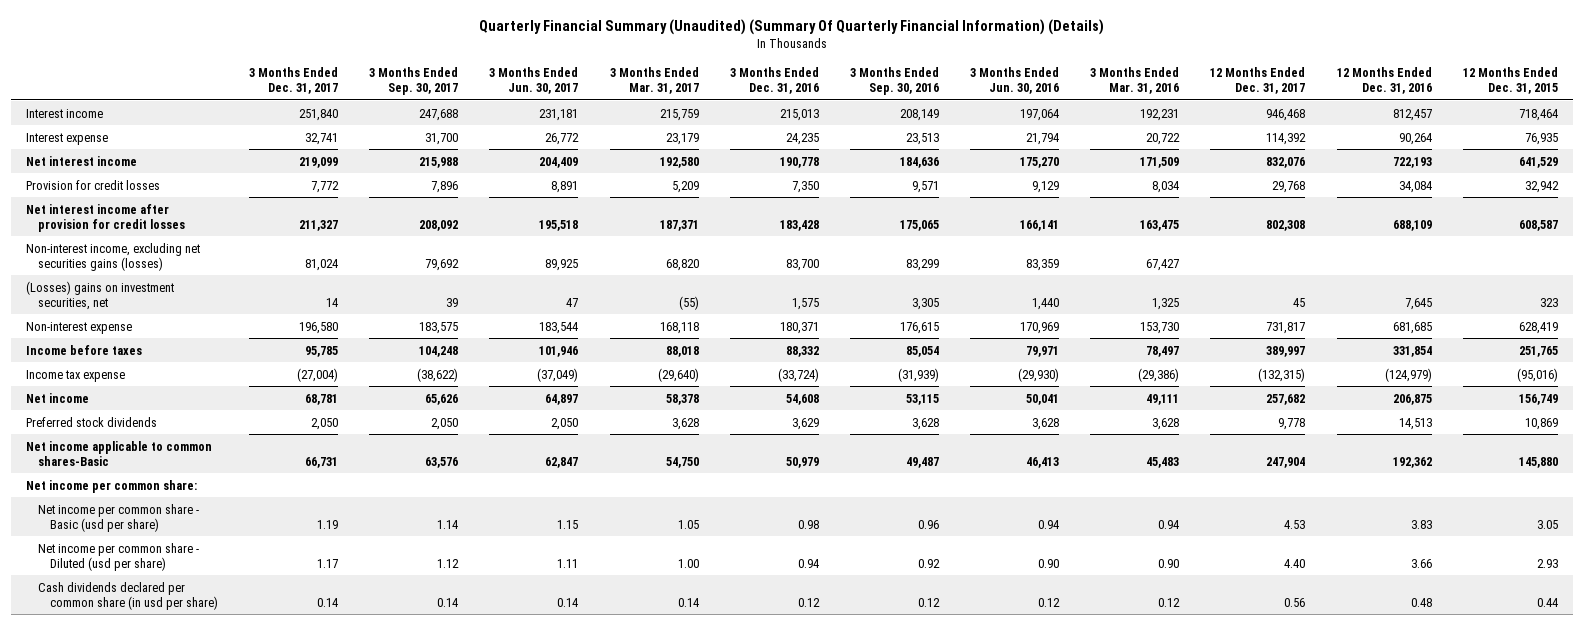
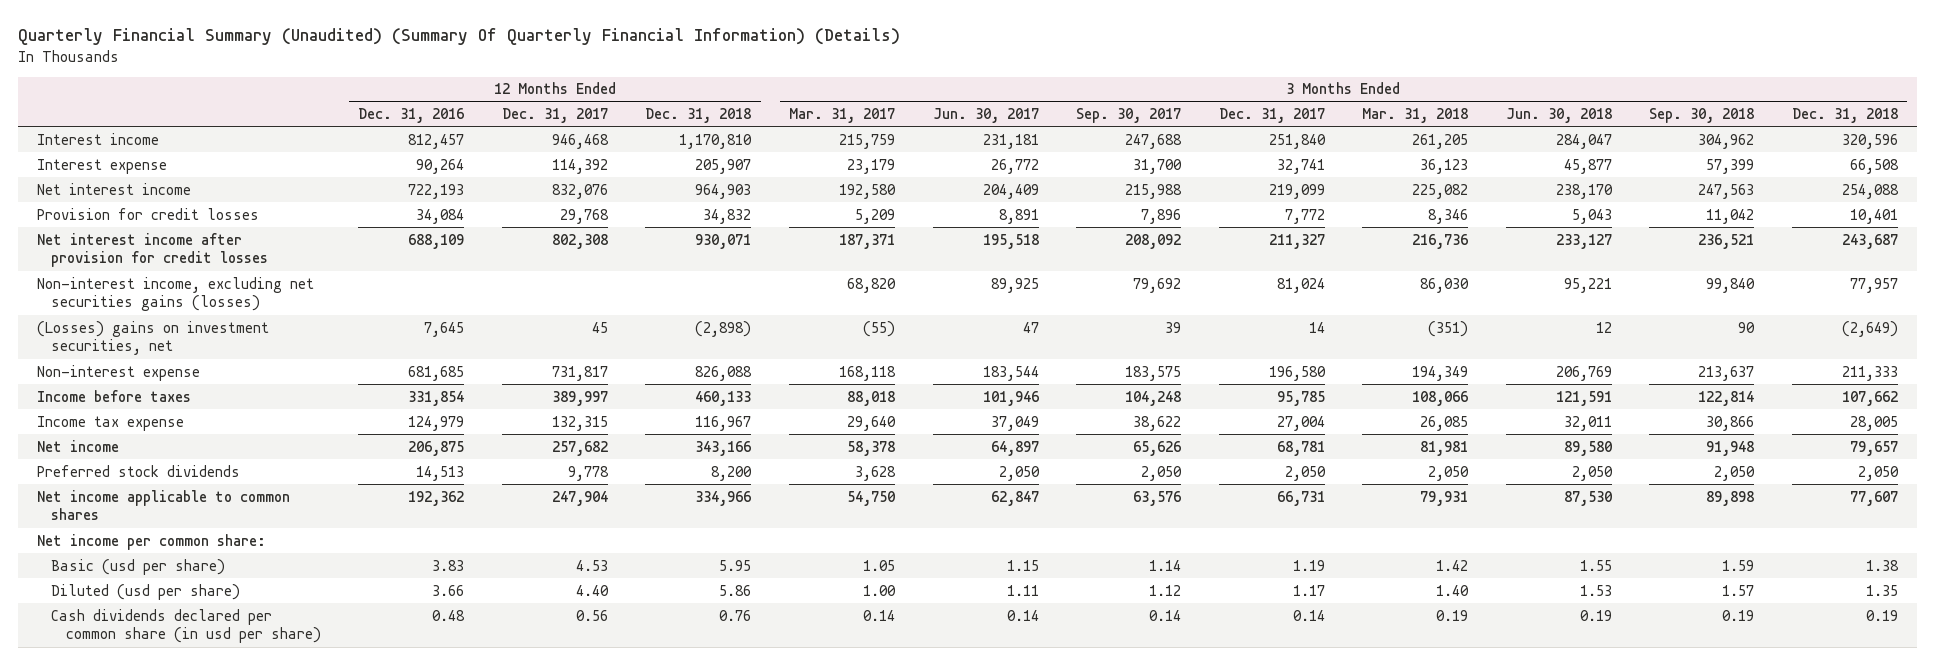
[729,66,819,94] 3 Months Ended Dec. 31, 2016 -> none
[849,66,939,95] 3 Months Ended Sep. 30, 2016 -> none
[970,66,1060,94] 3 Months Ended Jun. 30, 2016 -> none
[1090,66,1180,94] 3 Months Ended Mar. 31, 2016 -> none
[1462,66,1558,94] 12 Months Ended Dec. 31, 2015 -> none
none -> [645,107,752,123] Dec. 31, 2018
none -> [1362,107,1469,123] Mar. 31, 2018
none -> [1505,107,1612,123] Jun. 30, 2018
none -> [1649,107,1755,123] Sep. 30, 2018
none -> [1791,107,1898,123] Dec. 31, 2018
[297,367,339,382] (27,004) -> [1276,415,1325,431] 27,004
[417,367,459,382] (38,622) -> [1133,415,1182,431] 38,622
[537,367,579,382] (37,049) -> [990,415,1039,431] 37,049
[657,367,699,382] (29,640) -> [846,415,896,431] 29,640
[1258,367,1306,382] (132,315) -> [551,415,608,431] 132,315
[1384,367,1432,382] (124,979) -> [408,415,465,431] 124,979
[26,440,213,466] Net income applicable to common shares-Basic -> [36,489,290,521] Net income applicable to common shares
[38,503,200,532] Net income per common share - Basic (usd per share) -> [51,558,226,575] Basic (usd per share)
[38,542,200,571] Net income per common share - Diluted (usd per share) -> [51,583,241,600] Diluted (usd per share)

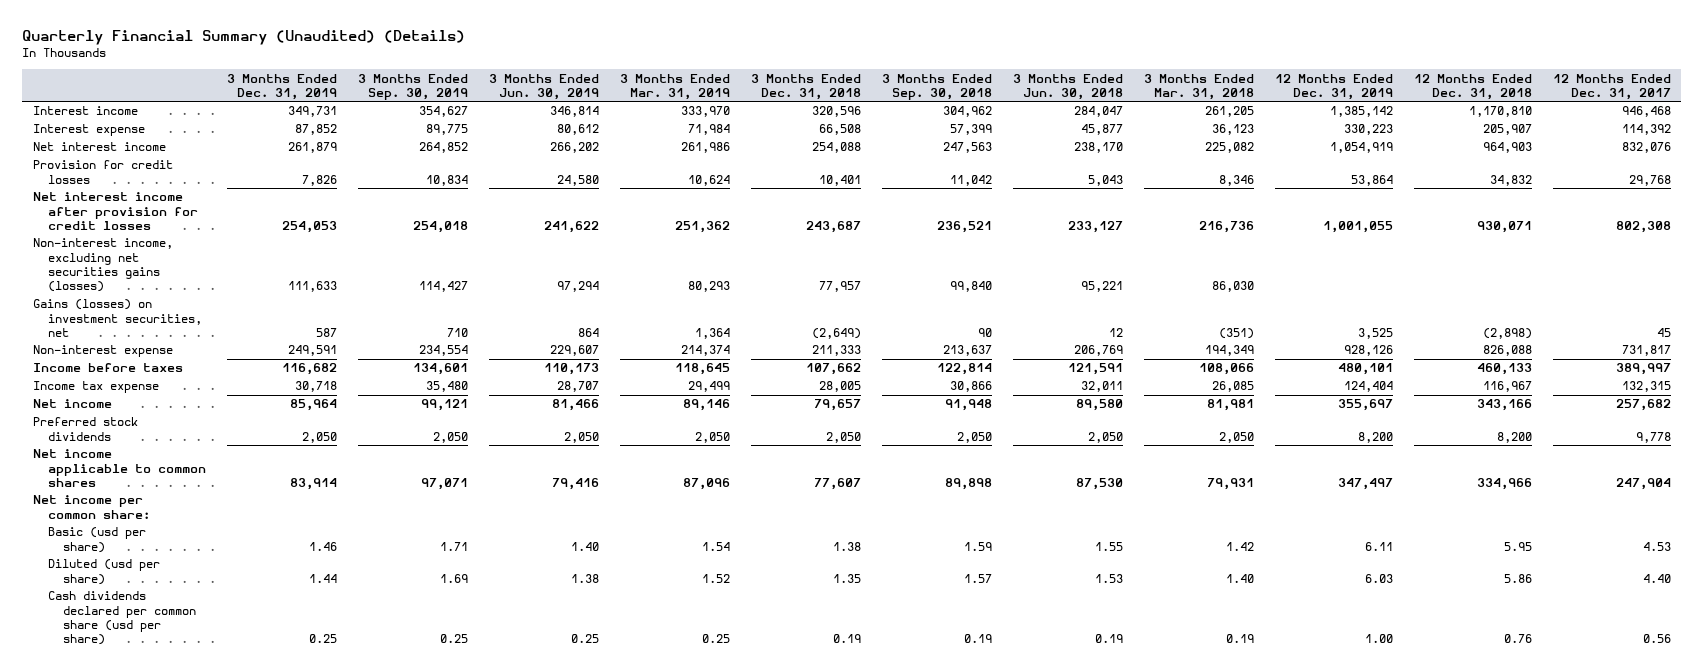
[18,28,901,46] Quarterly Financial Summary (Unaudited) (Summary Of Quarterly Financial Information) (Details) -> [22,29,466,45] Quarterly Financial Summary (Unaudited) (Details)
[358,107,465,123] Dec. 31, 2016 -> none
[788,107,895,123] Mar. 31, 2017 -> none
[932,107,1039,123] Jun. 30, 2017 -> none
[1076,107,1182,123] Sep. 30, 2017 -> none
[1218,107,1325,123] Dec. 31, 2017 -> none
none -> [226,73,337,100] 3 Months Ended Dec. 31, 2019
none -> [357,73,468,100] 3 Months Ended Sep. 30, 2019
none -> [488,73,599,100] 3 Months Ended Jun. 30, 2019
none -> [619,73,730,100] 3 Months Ended Mar. 31, 2019
none -> [1274,73,1393,100] 12 Months Ended Dec. 31, 2019
[36,320,269,356] (Losses) gains on investment securities, net -> [32,299,202,338] Gains (losses) on investment securities, net
[51,608,321,644] Cash dividends declared per common share (in usd per share) -> [47,591,197,646] Cash dividends declared per common share (usd per share)

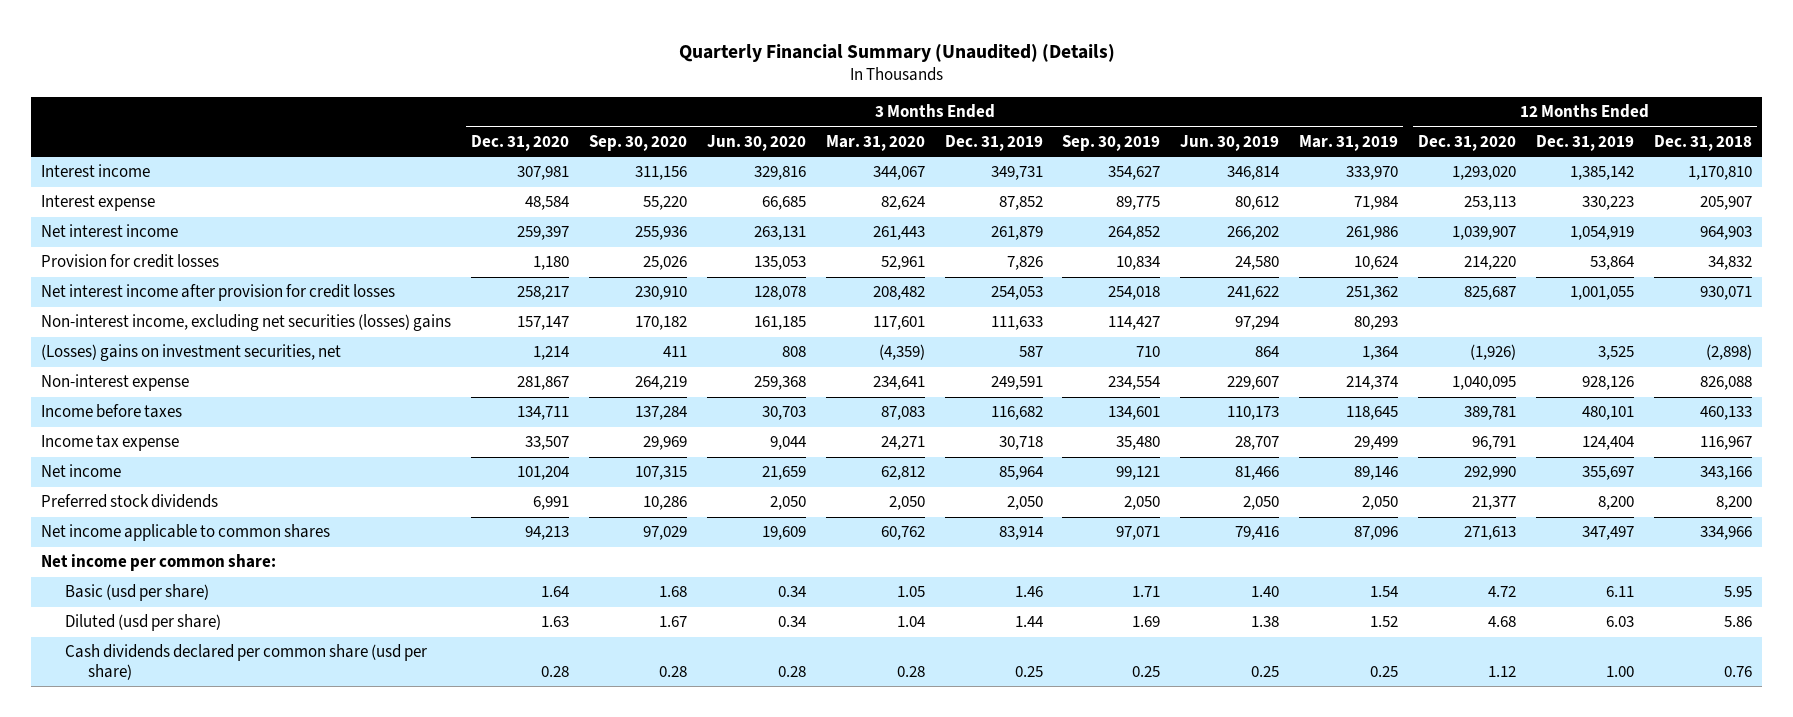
[750,73,861,100] 3 Months Ended Dec. 31, 2018 -> none
[881,73,992,100] 3 Months Ended Sep. 30, 2018 -> none
[1012,73,1123,100] 3 Months Ended Jun. 30, 2018 -> none
[1143,73,1254,100] 3 Months Ended Mar. 31, 2018 -> none
[1552,73,1671,100] 12 Months Ended Dec. 31, 2017 -> none
none -> [471,135,570,152] Dec. 31, 2020
none -> [589,135,688,152] Sep. 30, 2020
none -> [706,135,806,152] Jun. 30, 2020
none -> [825,135,925,152] Mar. 31, 2020
none -> [1418,135,1517,152] Dec. 31, 2020
[32,238,173,293] Non-interest income, excluding net securities gains (losses) -> [41,314,452,332] Non-interest income, excluding net securities (losses) gains
[32,299,202,338] Gains (losses) on investment securities, net -> [41,344,342,362] (Losses) gains on investment securities, net

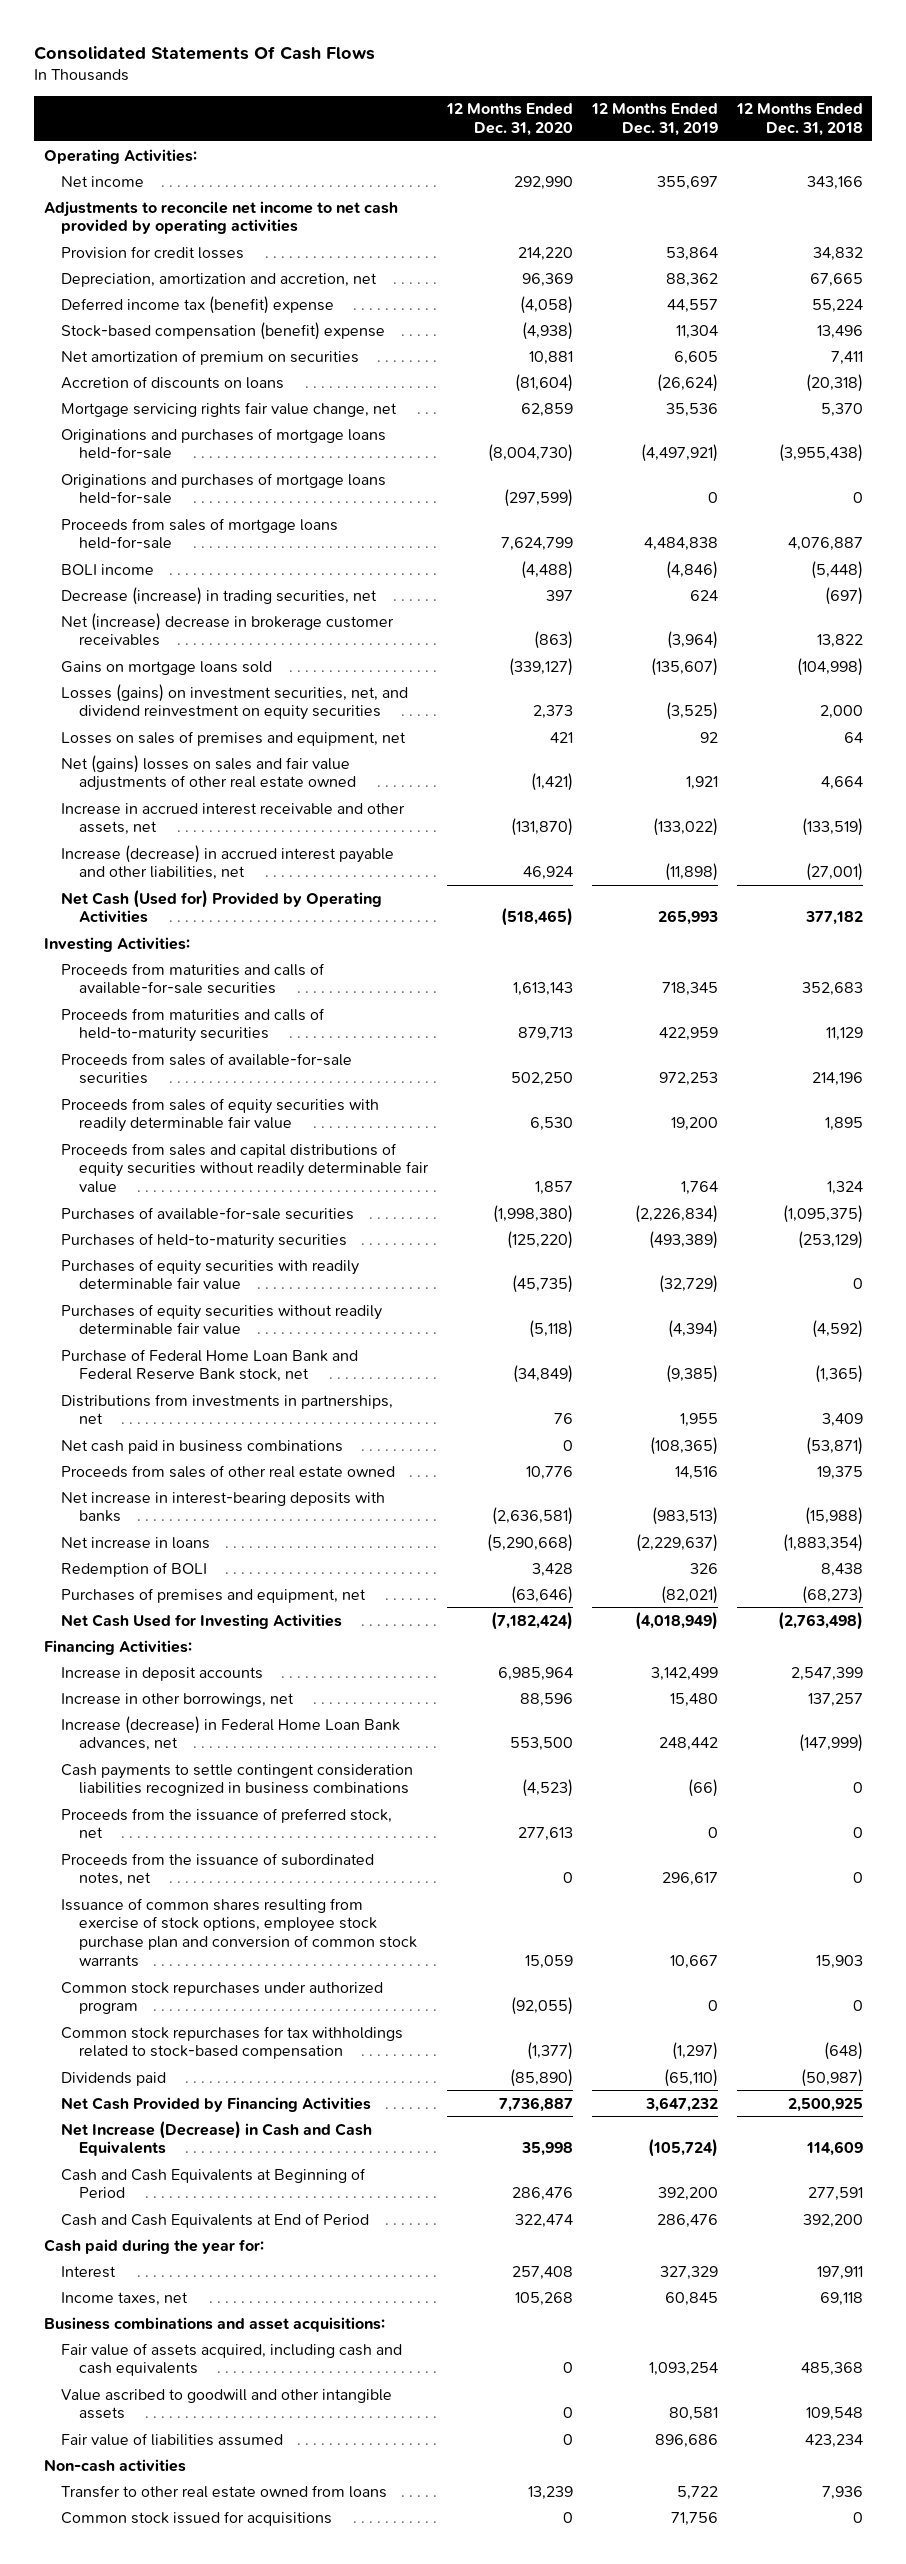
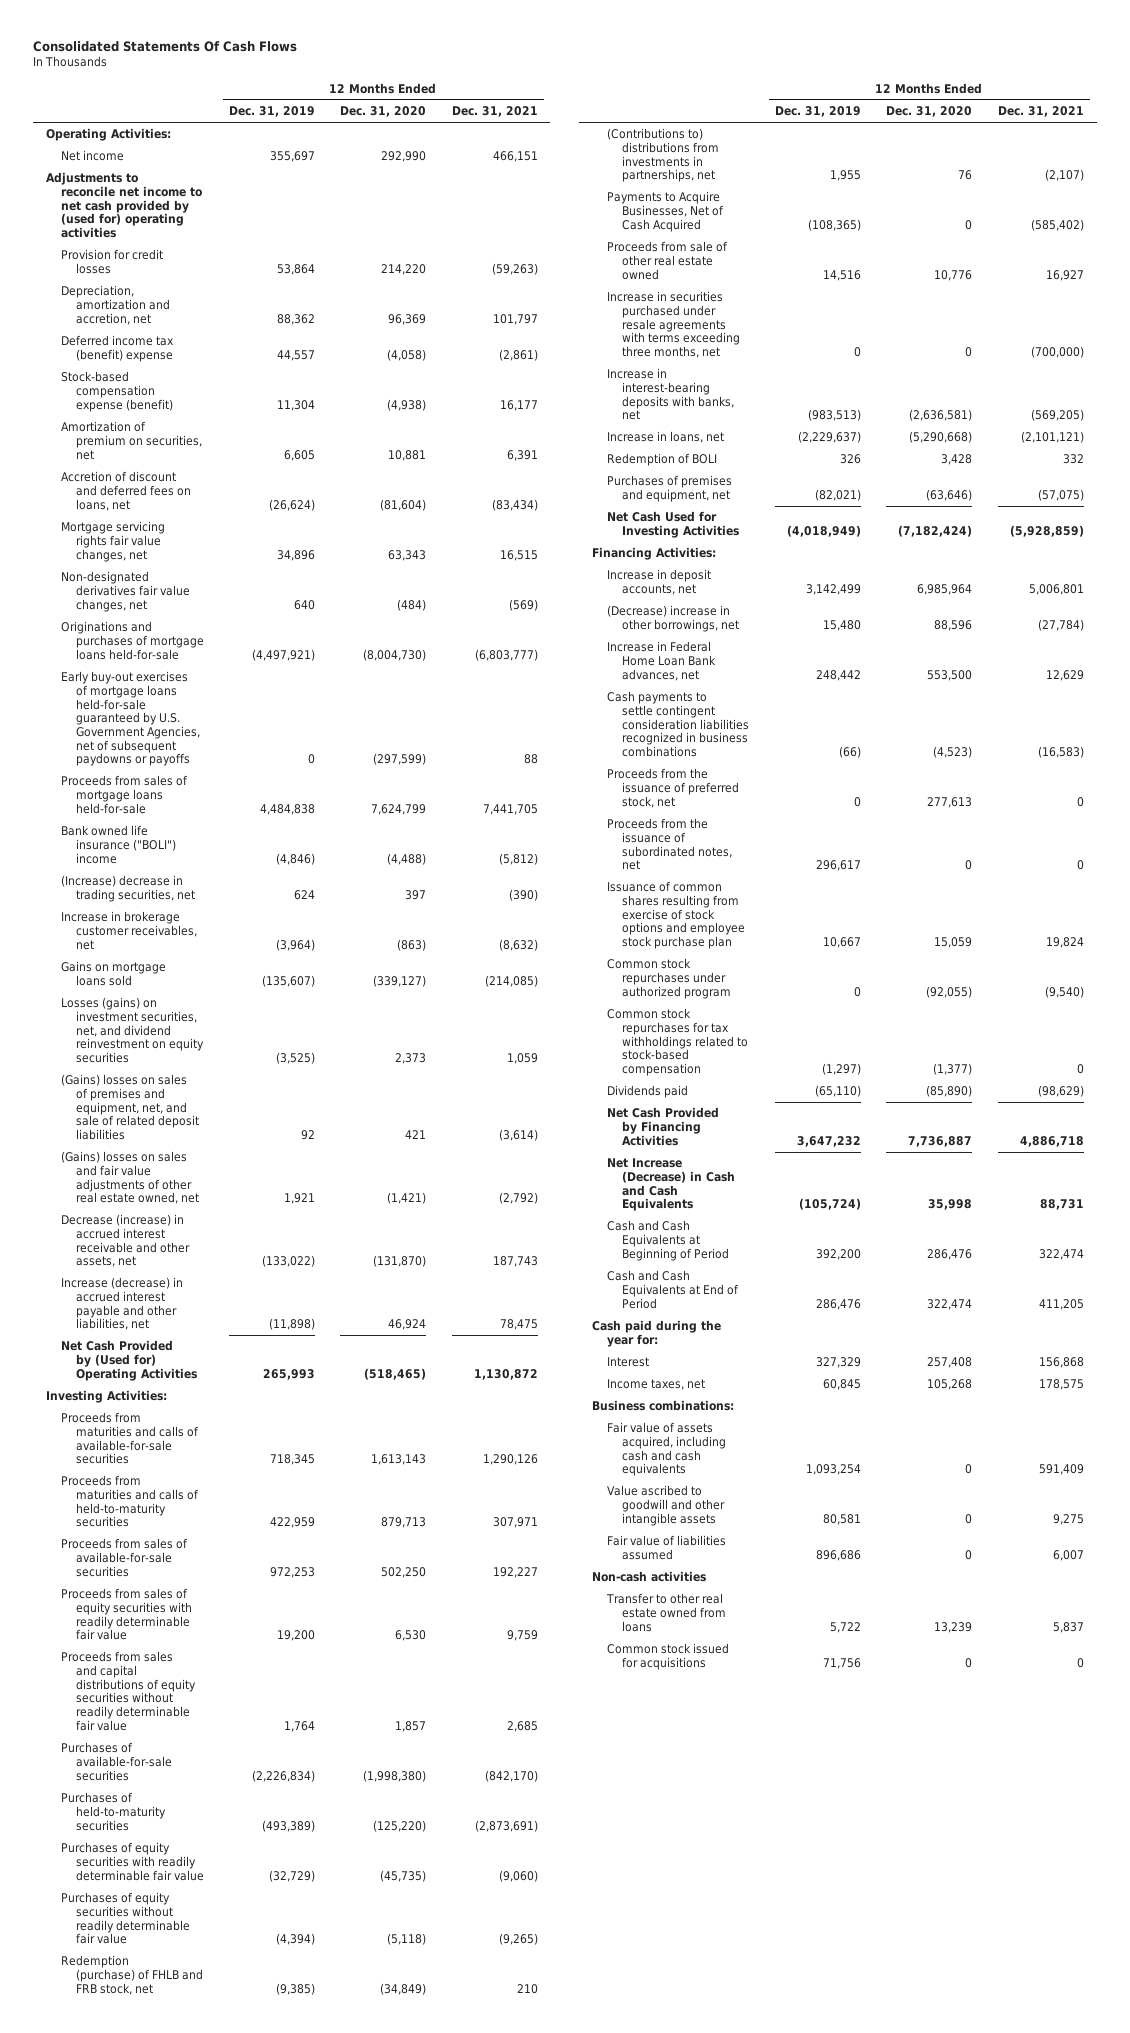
[735,103,863,136] 12 Months Ended Dec. 31, 2018 -> none
none -> [451,106,538,118] Dec. 31, 2021
[43,200,398,235] Adjustments to reconcile net income to net cash provided by operating activities -> [45,172,202,238] Adjustments to reconcile net income to net cash provided by (used for) operating activities
[61,321,386,340] Stock-based compensation (benefit) expense -> [60,371,173,412] Stock-based compensation expense (benefit)
[61,349,360,365] Net amortization of premium on securities -> [60,421,202,460] Amortization of premium on securities, net
[61,375,285,389] Accretion of discounts on loans -> [60,471,191,511] Accretion of discount and deferred fees on loans, net
[61,401,398,417] Mortgage servicing rights fair value change, net -> [60,521,165,562] Mortgage servicing rights fair value changes, net
[520,402,573,417] 62,859 -> [388,549,427,561] 63,343
[665,402,718,417] 35,536 -> [276,549,315,561] 34,896
none -> [60,571,190,612] Non-designated derivatives fair value changes, net
[61,472,387,505] Originations and purchases of mortgage loans held-for-sale -> [60,671,200,767] Early buy-out exercises of mortgage loans held-for-sale guaranteed by U.S. Government Agencies, net of subsequent paydowns or payoffs
[61,563,155,575] BOLI income -> [60,825,176,864] Bank owned life insurance ("BOLI") income
[61,586,378,605] Decrease (increase) in trading securities, net -> [60,875,195,902] (Increase) decrease in trading securities, net
[61,612,395,647] Net (increase) decrease in brokerage customer receivables -> [60,911,197,950] Increase in brokerage customer receivables, net
[61,730,407,746] Losses on sales of premises and equipment, net -> [60,1074,199,1140] (Gains) losses on sales of premises and equipment, net, and sale of related deposit liabilities
[61,754,356,792] Net (gains) losses on sales and fair value adjustments of other real estate owned -> [60,1151,199,1205] (Gains) losses on sales and fair value adjustments of other real estate owned, net
[61,802,406,836] Increase in accrued interest receivable and other assets, net -> [60,1214,190,1268] Decrease (increase) in accrued interest receivable and other assets, net
[61,889,383,924] Net Cash (Used for) Provided by Operating Activities -> [60,1340,197,1381] Net Cash Provided by (Used for) Operating Activities
[61,1348,359,1383] Purchase of Federal Home Loan Bank and Federal Reserve Bank stock, net -> [60,1955,203,1995] Redemption (purchase) of FHLB and FRB stock, net
[61,1393,394,1425] Distributions from investments in partnerships, net -> [606,128,719,183] (Contributions to) distributions from investments in partnerships, net
[61,1439,344,1454] Net cash paid in business combinations -> [606,191,724,232] Payments to Acquire Businesses, Net of Cash Acquired
[61,1464,396,1478] Proceeds from sales of other real estate owned -> [606,241,728,280] Proceeds from sale of other real estate owned
none -> [606,291,740,358] Increase in securities purchased under resale agreements with terms exceeding three months, net
[61,1491,386,1523] Net increase in interest-bearing deposits with banks -> [606,368,734,421] Increase in interest-bearing deposits with banks, net
[61,1536,211,1549] Net increase in loans -> [606,431,724,444] Increase in loans, net
[61,1666,264,1681] Increase in deposit accounts -> [606,569,711,595] Increase in deposit accounts, net
[61,1692,295,1707] Increase in other borrowings, net -> [606,605,739,632] (Decrease) increase in other borrowings, net
[61,1715,401,1752] Increase (decrease) in Federal Home Loan Bank advances, net -> [606,641,716,681] Increase in Federal Home Loan Bank advances, net
[61,1897,417,1968] Issuance of common shares resulting from exercise of stock options, employee stock purchase plan and conversion of common stock warrants -> [606,881,745,949] Issuance of common shares resulting from exercise of stock options and employee stock purchase plan
[43,2316,385,2332] Business combinations and asset acquisitions: -> [591,1400,734,1412] Business combinations:

